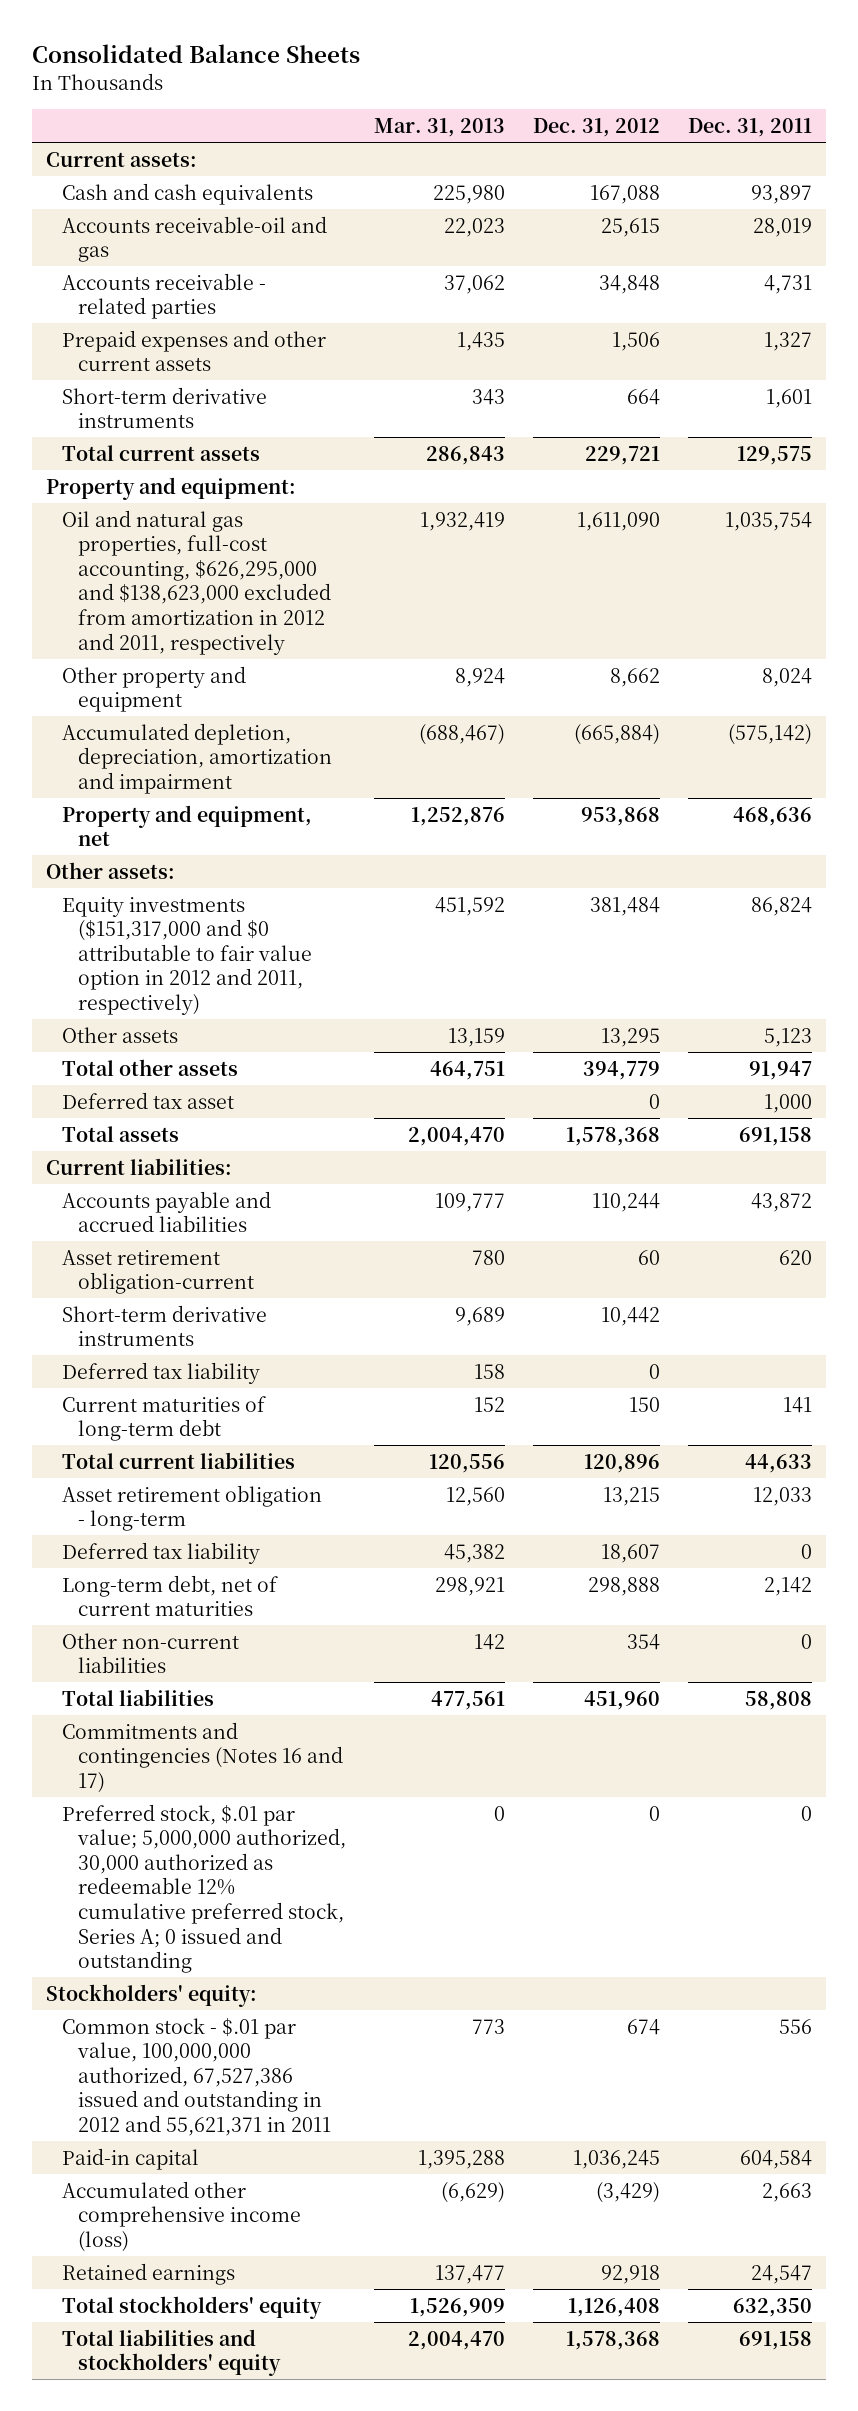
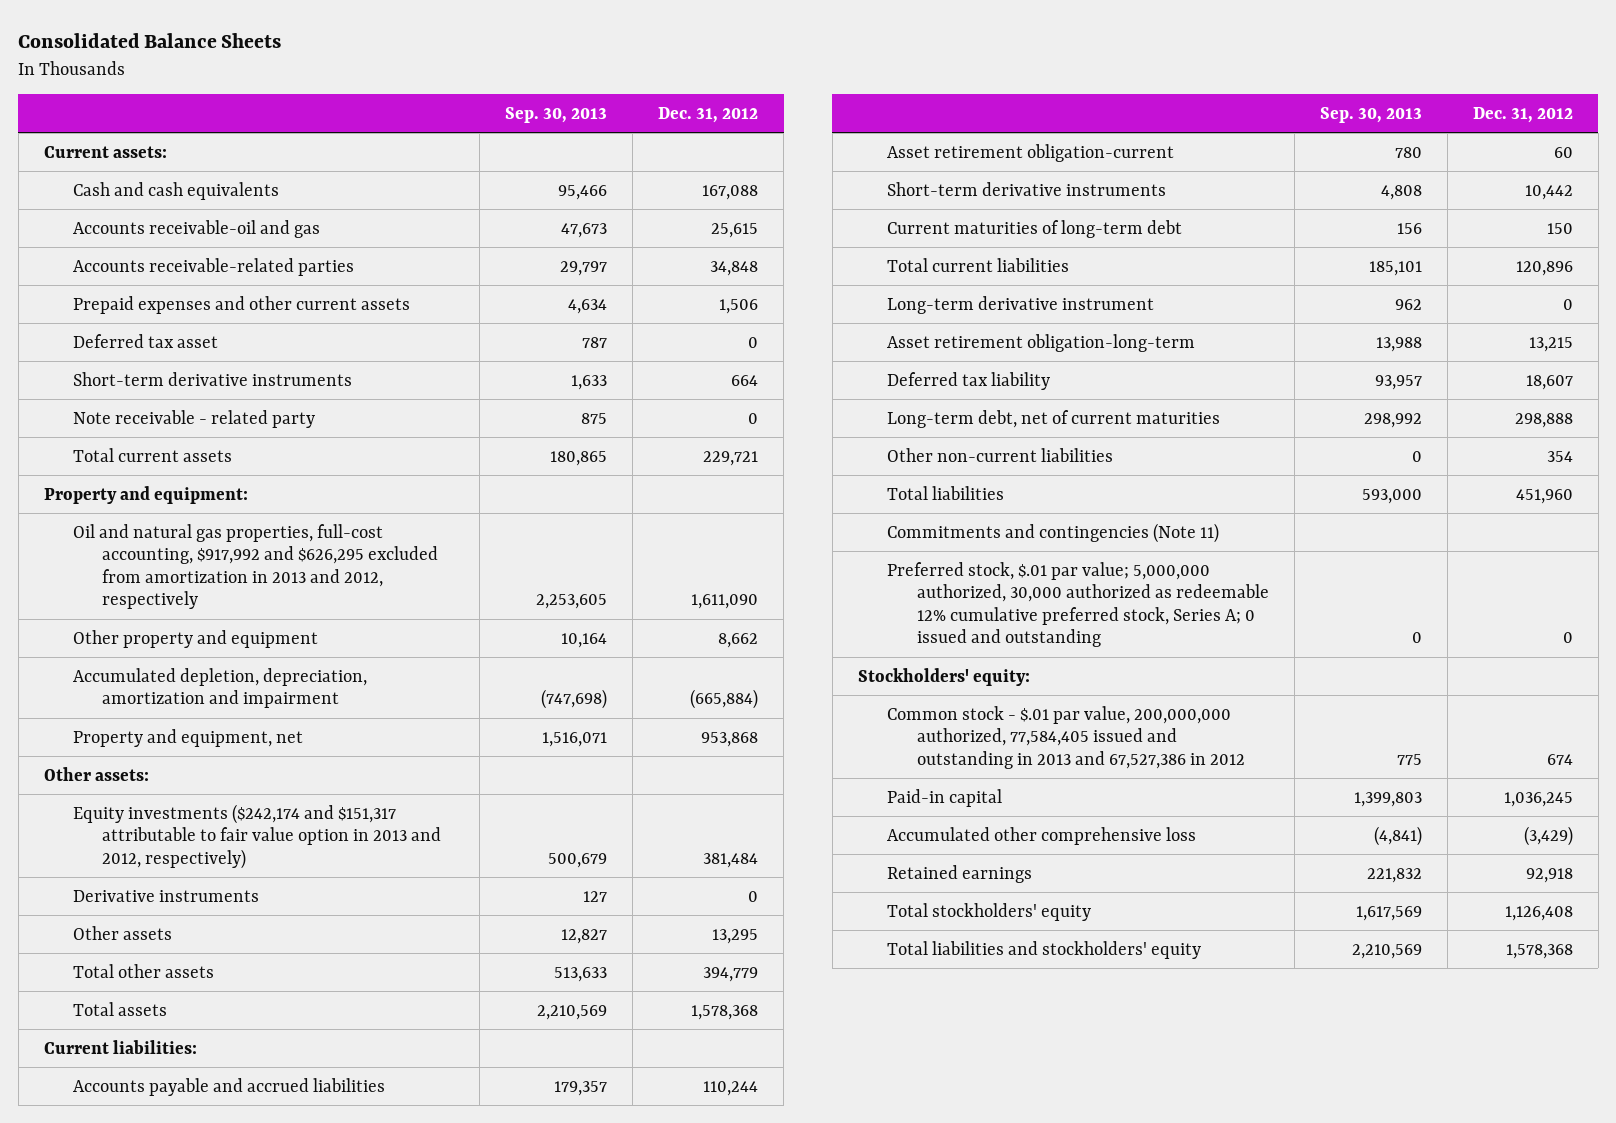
[373,117,505,137] Mar. 31, 2013 -> none
[687,117,812,137] Dec. 31, 2011 -> none
none -> [505,106,608,123] Sep. 30, 2013
[62,272,267,320] Accounts receivable - related parties -> [73,257,355,276] Accounts receivable-related parties
[62,1091,235,1109] Deferred tax asset -> [73,333,219,348] Deferred tax asset
none -> [73,409,316,428] Note receivable - related party
[62,509,331,655] Oil and natural gas properties, full-cost accounting, $626,295,000 and $138,623,000 excluded from amortization in 2012 and 2011, respectively -> [73,523,439,610] Oil and natural gas properties, full-cost accounting, $917,992 and $626,295 excluded from amortization in 2013 and 2012, respectively
[62,896,312,1015] Equity investments ($151,317,000 and $0 attributable to fair value option in 2012 and 2011, respectively) -> [73,803,442,869] Equity investments ($242,174 and $151,317 attributable to fair value option in 2013 and 2012, respectively)
none -> [73,889,260,902] Derivative instruments
[62,1361,261,1384] Deferred tax liability -> none
none -> [887,295,1155,314] Long-term derivative instrument
[62,1484,323,1532] Asset retirement obligation - long-term -> [887,333,1196,352] Asset retirement obligation-long-term
[62,1721,343,1793] Commitments and contingencies (Notes 16 and 17) -> [887,522,1220,543] Commitments and contingencies (Note 11)
[62,2017,331,2136] Common stock - $.01 par value, 100,000,000 authorized, 67,527,386 issued and outstanding in 2012 and 55,621,371 in 2011 -> [887,705,1245,769] Common stock - $.01 par value, 200,000,000 authorized, 77,584,405 issued and outstanding in 2013 and 67,527,386 in 2012
[62,2180,301,2252] Accumulated other comprehensive income (loss) -> [887,826,1197,845] Accumulated other comprehensive loss

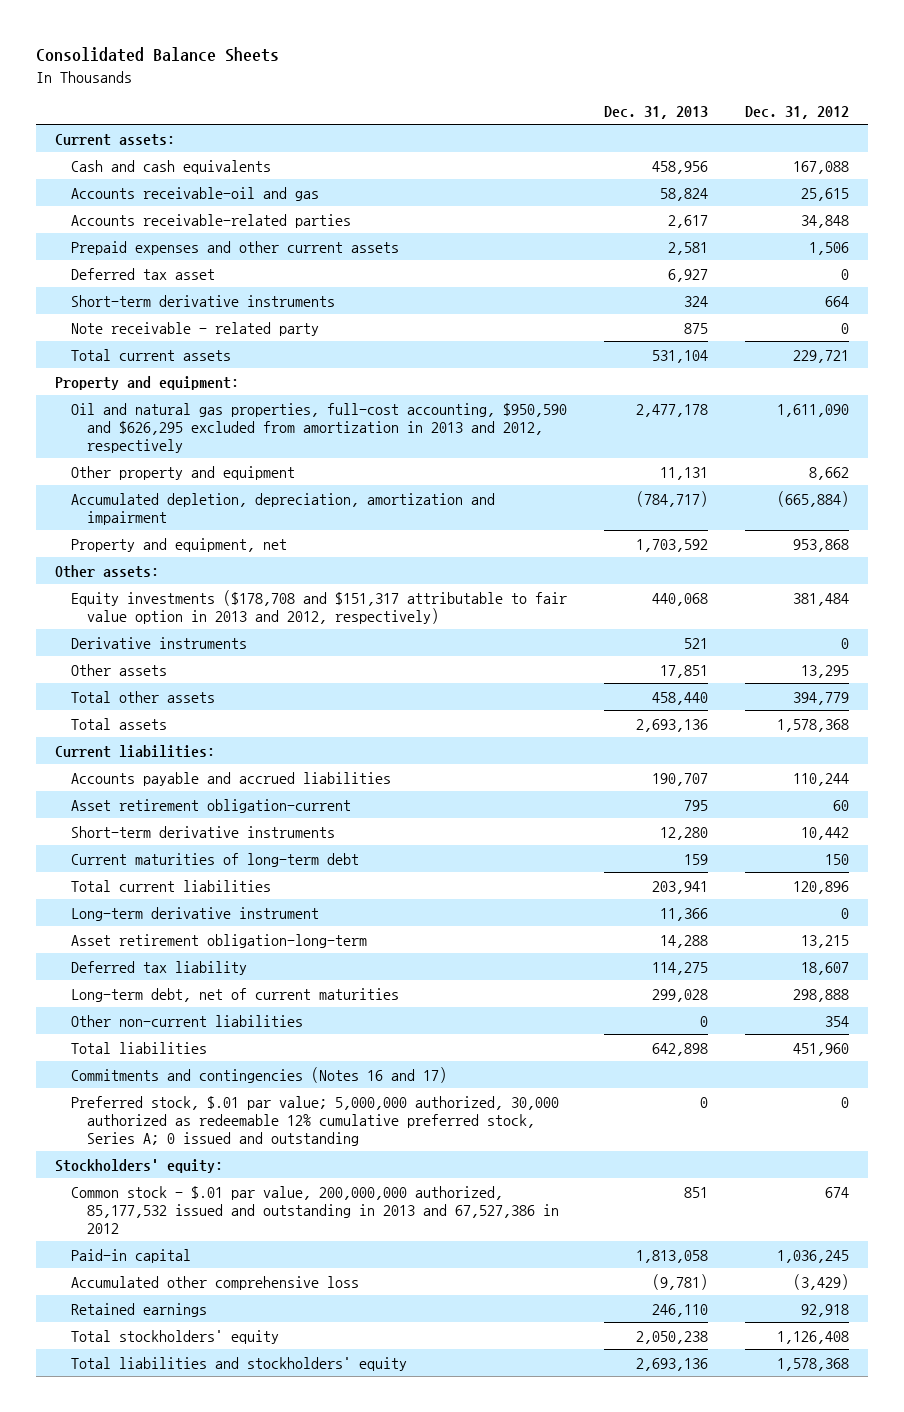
[505,106,608,123] Sep. 30, 2013 -> none
none -> [604,105,709,119] Dec. 31, 2013
[73,523,439,610] Oil and natural gas properties, full-cost accounting, $917,992 and $626,295 excluded from amortization in 2013 and 2012, respectively -> [70,402,567,453] Oil and natural gas properties, full-cost accounting, $950,590 and $626,295 excluded from amortization in 2013 and 2012, respectively
[73,803,442,869] Equity investments ($242,174 and $151,317 attributable to fair value option in 2013 and 2012, respectively) -> [70,589,567,624] Equity investments ($178,708 and $151,317 attributable to fair value option in 2013 and 2012, respectively)
[887,522,1220,543] Commitments and contingencies (Note 11) -> [70,1066,447,1083] Commitments and contingencies (Notes 16 and 17)
[887,705,1245,769] Common stock - $.01 par value, 200,000,000 authorized, 77,584,405 issued and outstanding in 2013 and 67,527,386 in 2012 -> [70,1185,559,1234] Common stock - $.01 par value, 200,000,000 authorized, 85,177,532 issued and outstanding in 2013 and 67,527,386 in 2012

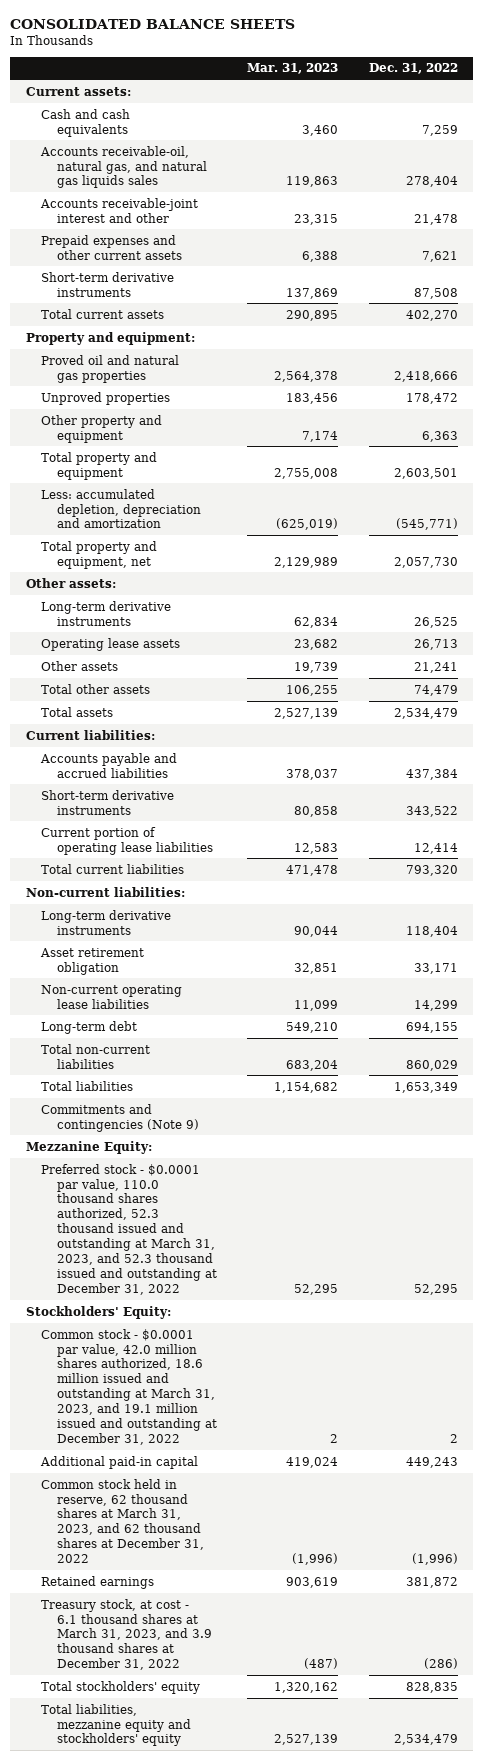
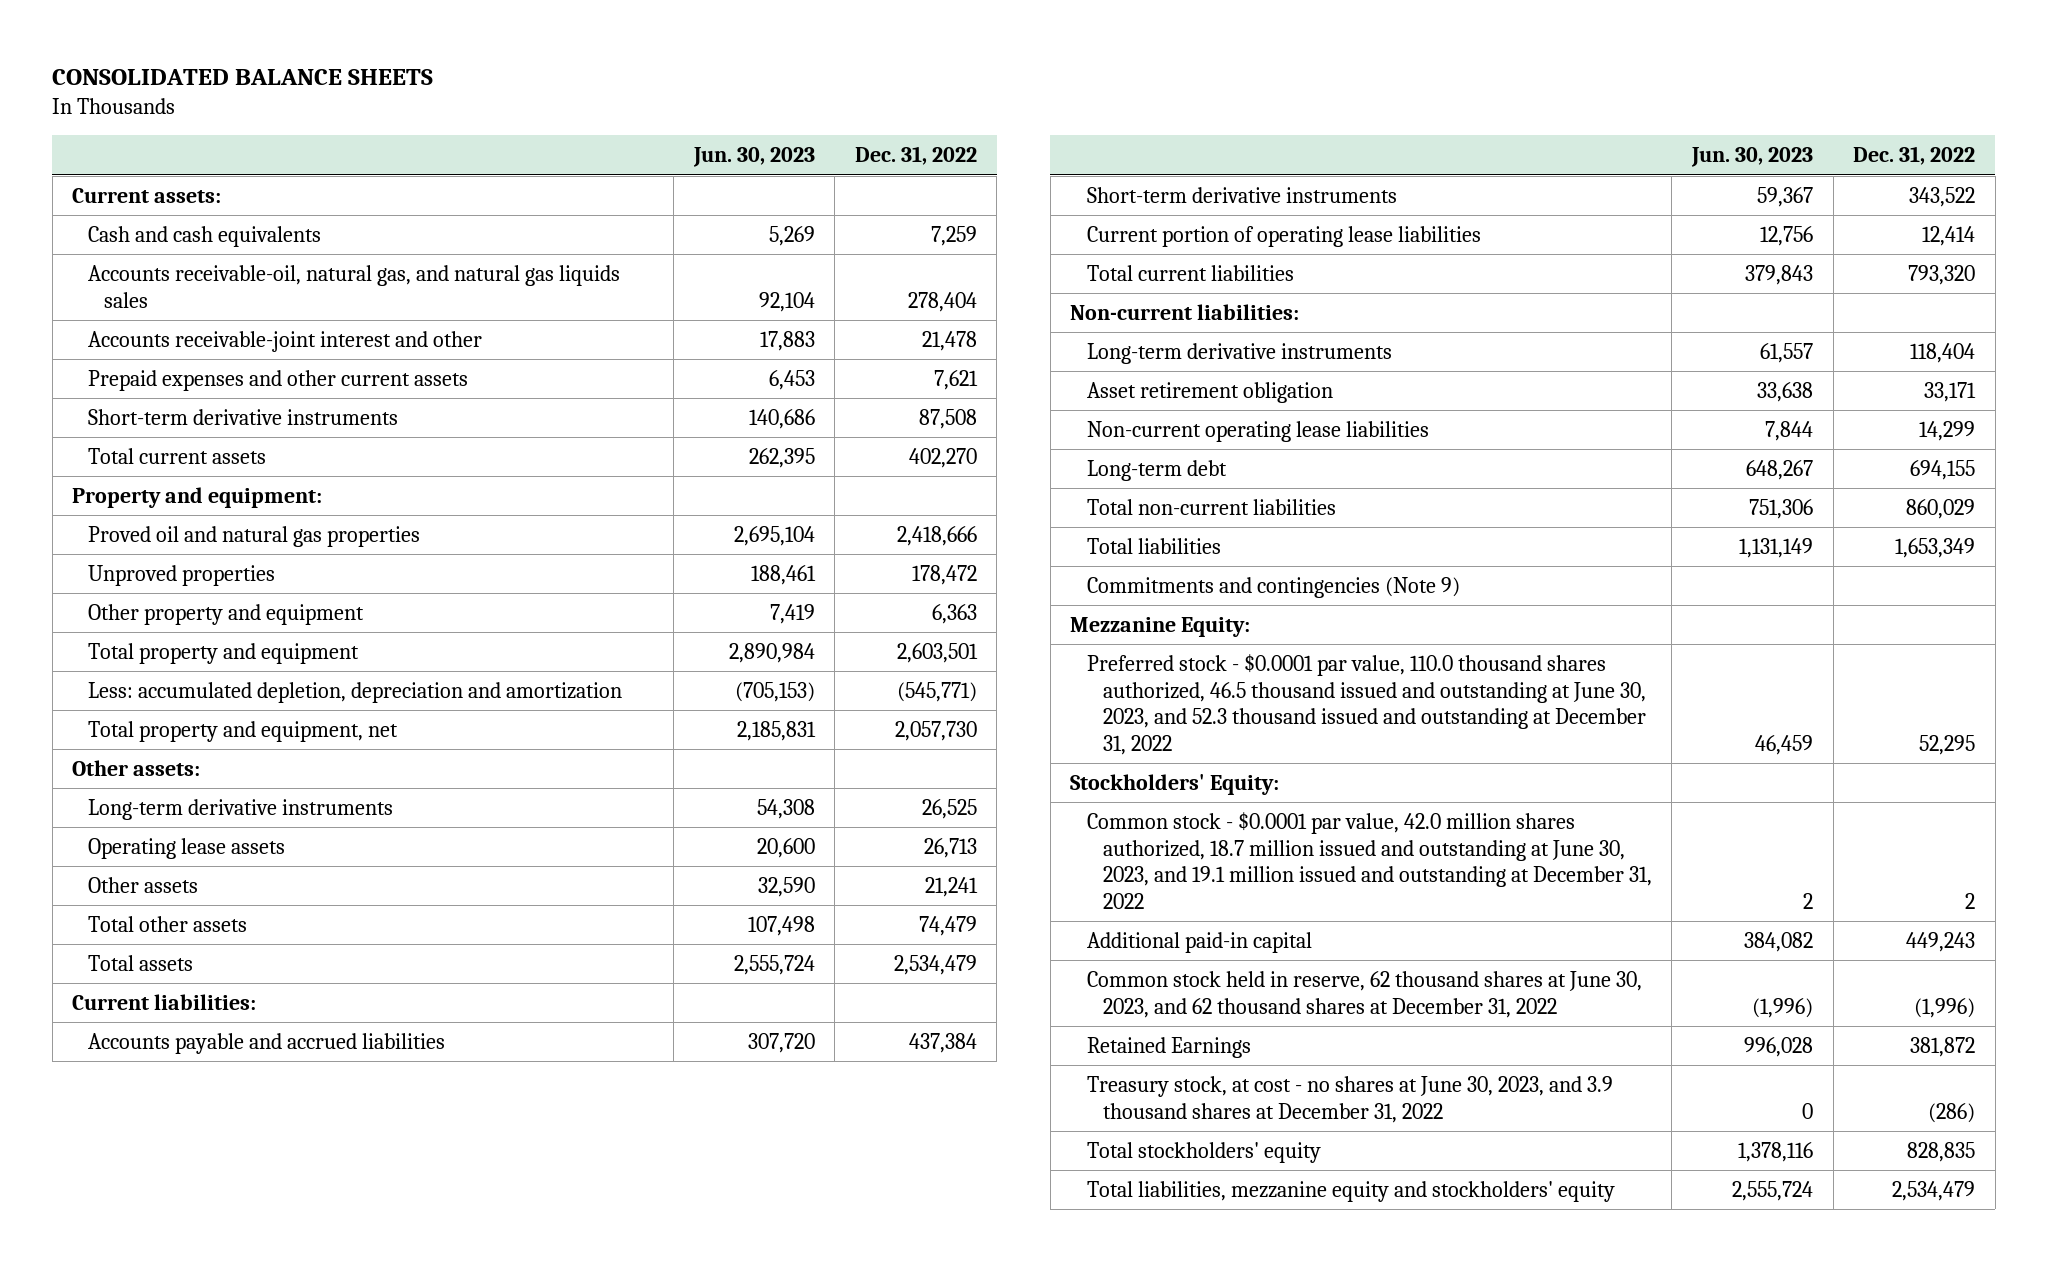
[247,63,339,75] Mar. 31, 2023 -> none
none -> [692,147,815,168] Jun. 30, 2023
[41,1163,217,1295] Preferred stock - $0.0001 par value, 110.0 thousand shares authorized, 52.3 thousand issued and outstanding at March 31, 2023, and 52.3 thousand issued and outstanding at December 31, 2022 -> [1086,653,1646,755] Preferred stock - $0.0001 par value, 110.0 thousand shares authorized, 46.5 thousand issued and outstanding at June 30, 2023, and 52.3 thousand issued and outstanding at December 31, 2022
[41,1328,217,1445] Common stock - $0.0001 par value, 42.0 million shares authorized, 18.6 million issued and outstanding at March 31, 2023, and 19.1 million issued and outstanding at December 31, 2022 -> [1086,811,1652,909] Common stock - $0.0001 par value, 42.0 million shares authorized, 18.7 million issued and outstanding at June 30, 2023, and 19.1 million issued and outstanding at December 31, 2022
[41,1478,204,1564] Common stock held in reserve, 62 thousand shares at March 31, 2023, and 62 thousand shares at December 31, 2022 -> [1086,970,1642,1018] Common stock held in reserve, 62 thousand shares at June 30, 2023, and 62 thousand shares at December 31, 2022
[41,1575,155,1589] Retained earnings -> [1086,1036,1251,1058] Retained Earnings
[41,1598,212,1671] Treasury stock, at cost - 6.1 thousand shares at March 31, 2023, and 3.9 thousand shares at December 31, 2022 -> [1086,1075,1613,1123] Treasury stock, at cost - no shares at June 30, 2023, and 3.9 thousand shares at December 31, 2022

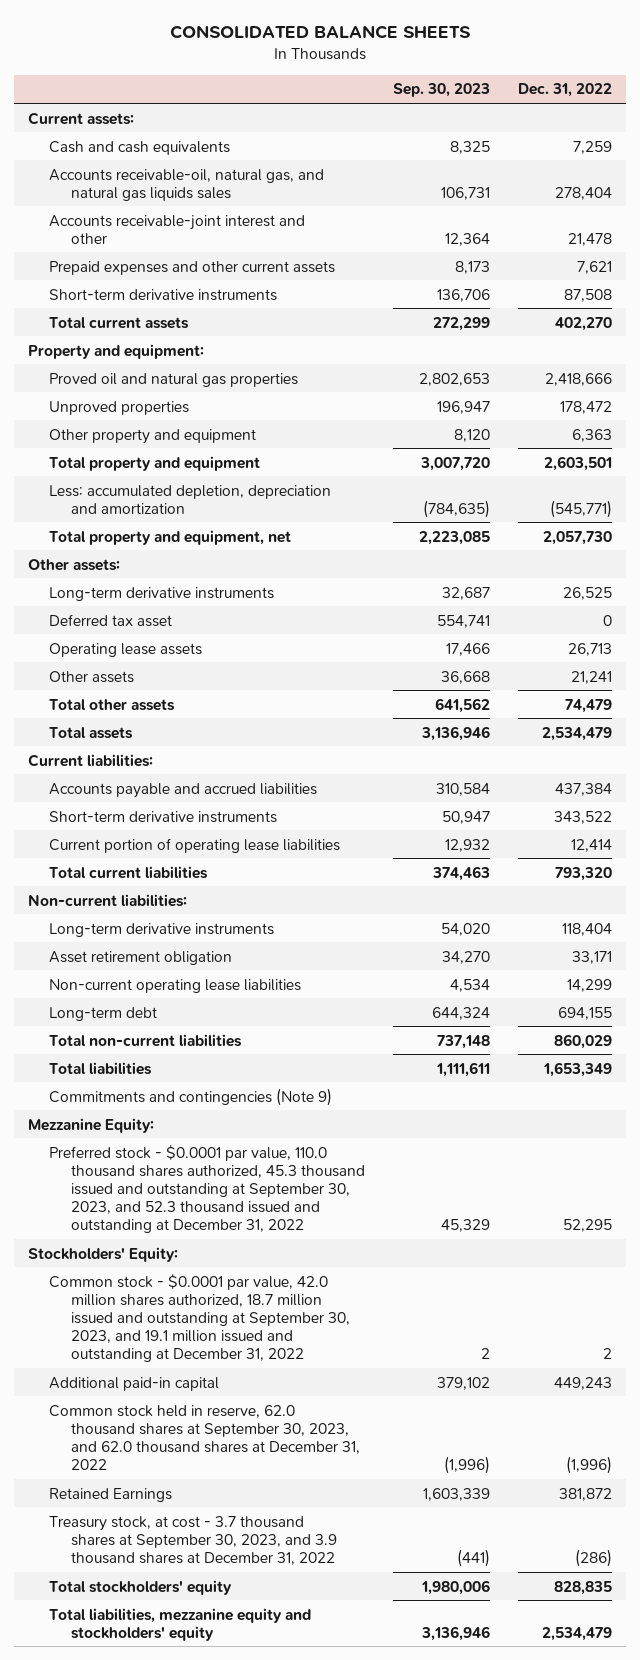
[692,147,815,168] Jun. 30, 2023 -> none
none -> [393,83,491,98] Sep. 30, 2023
none -> [49,613,173,627] Deferred tax asset
[1086,653,1646,755] Preferred stock - $0.0001 par value, 110.0 thousand shares authorized, 46.5 thousand issued and outstanding at June 30, 2023, and 52.3 thousand issued and outstanding at December 31, 2022 -> [49,1144,365,1233] Preferred stock - $0.0001 par value, 110.0 thousand shares authorized, 45.3 thousand issued and outstanding at September 30, 2023, and 52.3 thousand issued and outstanding at December 31, 2022
[1086,811,1652,909] Common stock - $0.0001 par value, 42.0 million shares authorized, 18.7 million issued and outstanding at June 30, 2023, and 19.1 million issued and outstanding at December 31, 2022 -> [49,1273,350,1362] Common stock - $0.0001 par value, 42.0 million shares authorized, 18.7 million issued and outstanding at September 30, 2023, and 19.1 million issued and outstanding at December 31, 2022
[1086,970,1642,1018] Common stock held in reserve, 62 thousand shares at June 30, 2023, and 62 thousand shares at December 31, 2022 -> [49,1404,360,1470] Common stock held in reserve, 62.0 thousand shares at September 30, 2023, and 62.0 thousand shares at December 31, 2022
[1086,1075,1613,1123] Treasury stock, at cost - no shares at June 30, 2023, and 3.9 thousand shares at December 31, 2022 -> [49,1515,337,1565] Treasury stock, at cost - 3.7 thousand shares at September 30, 2023, and 3.9 thousand shares at December 31, 2022

